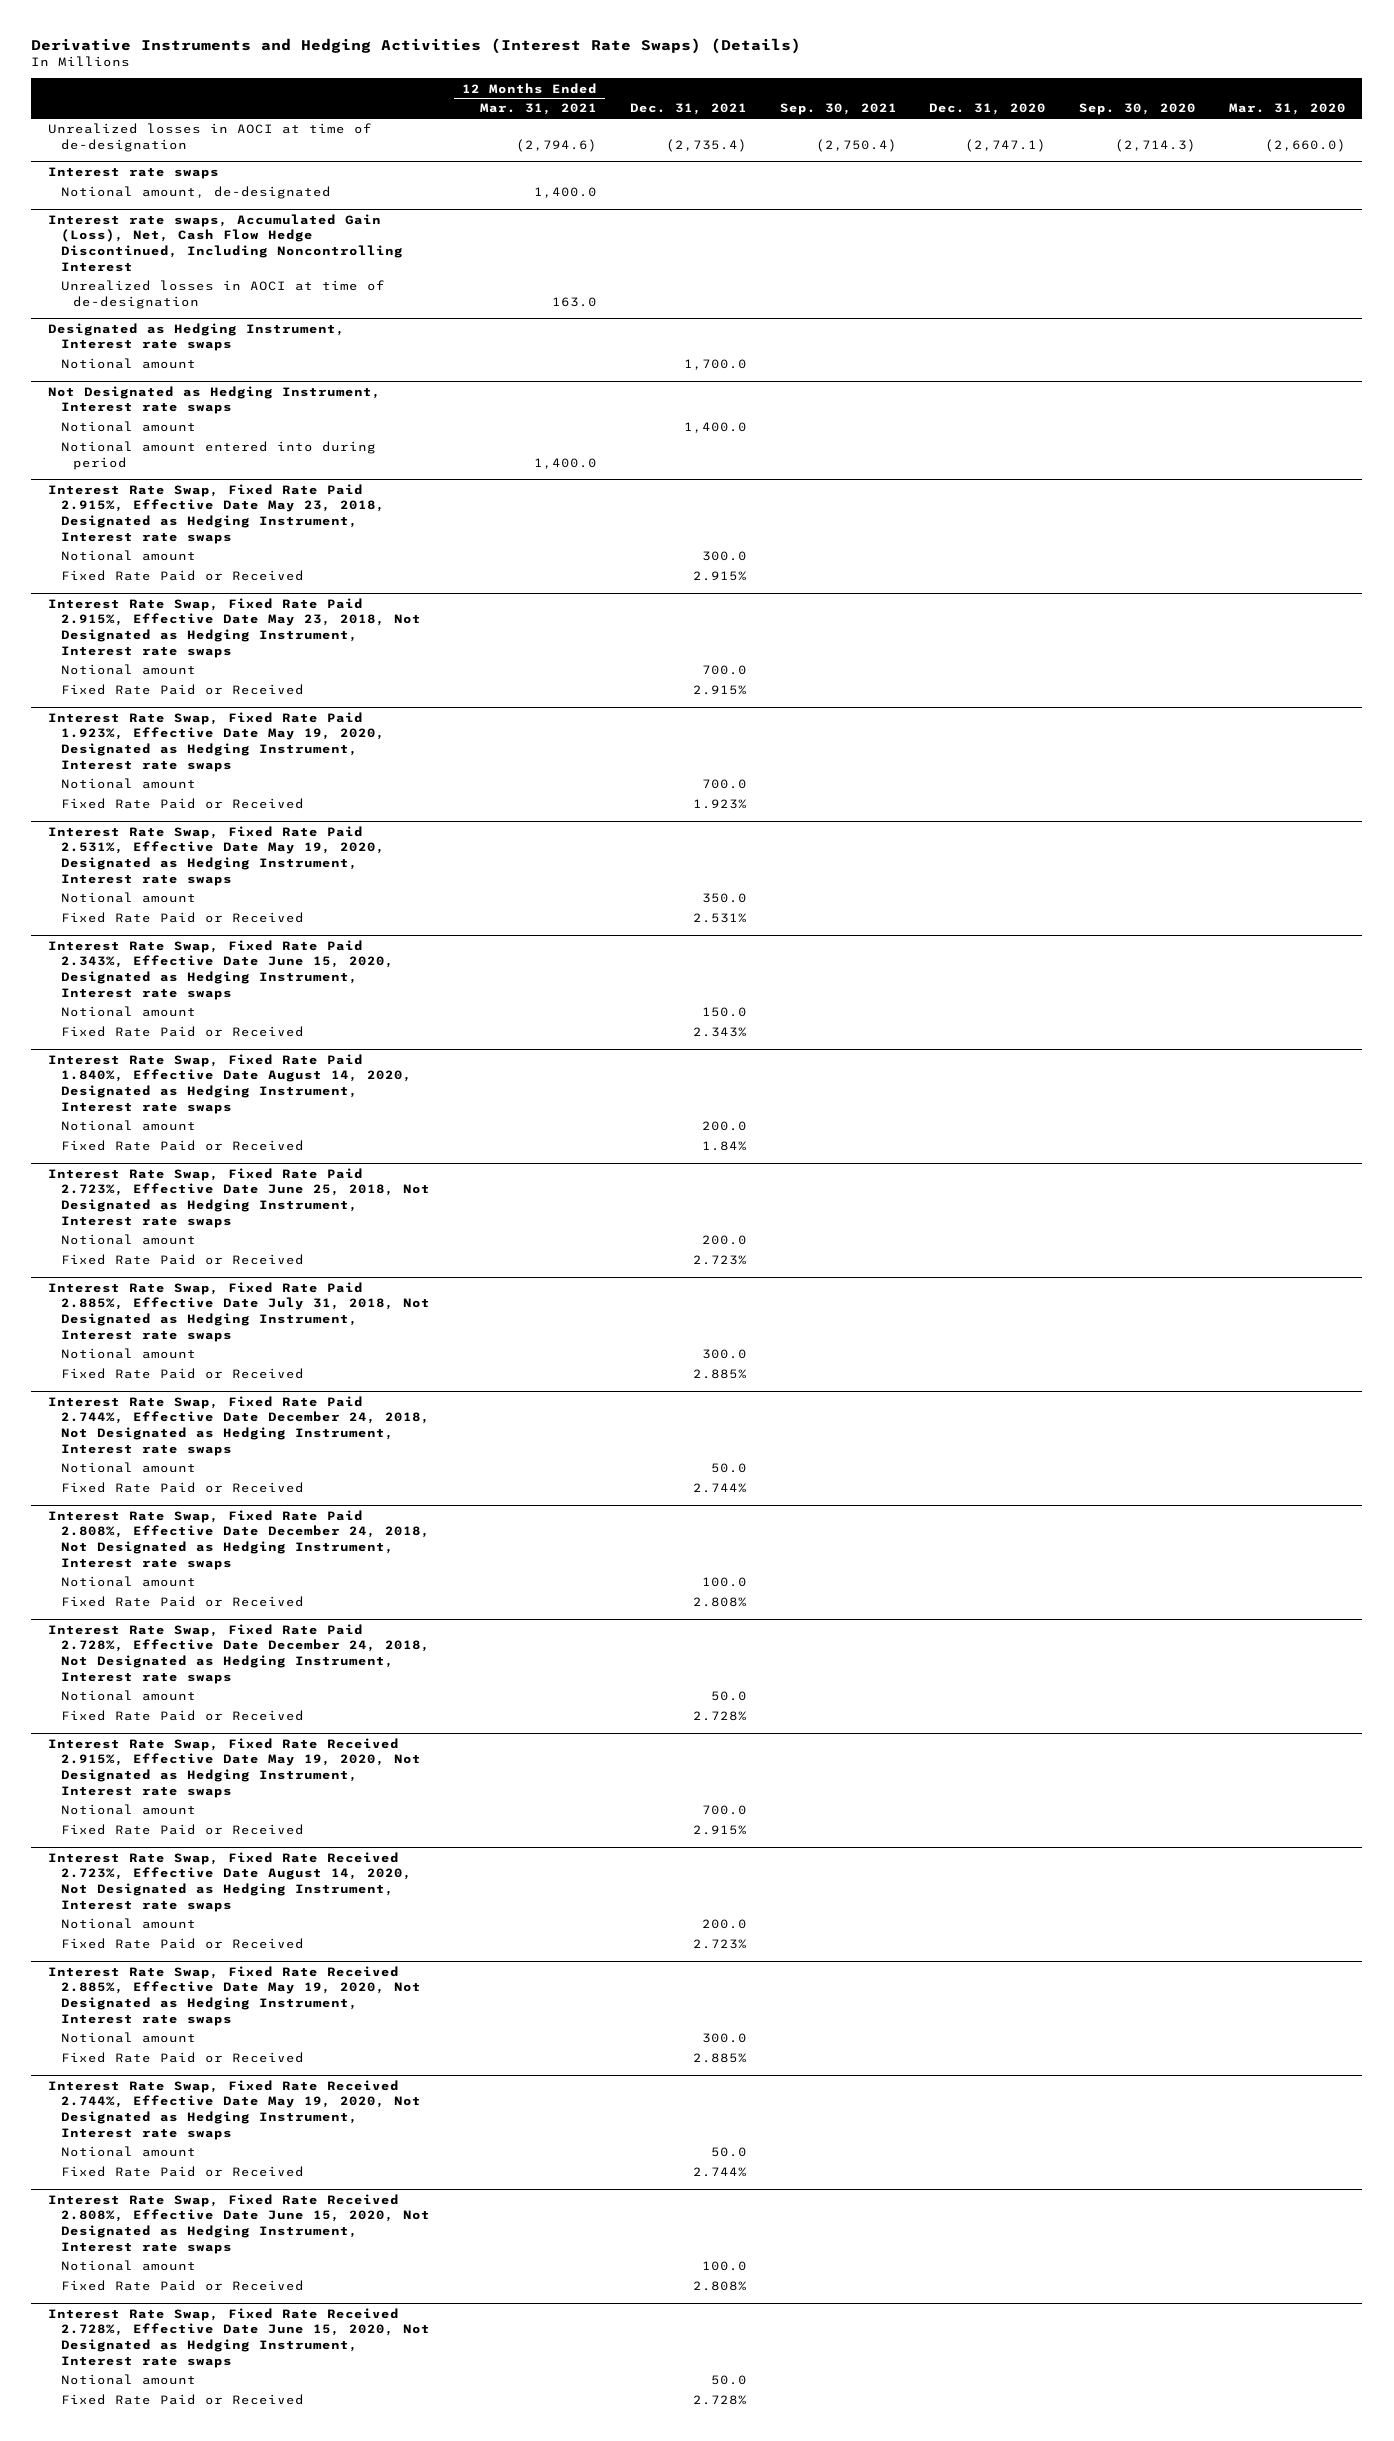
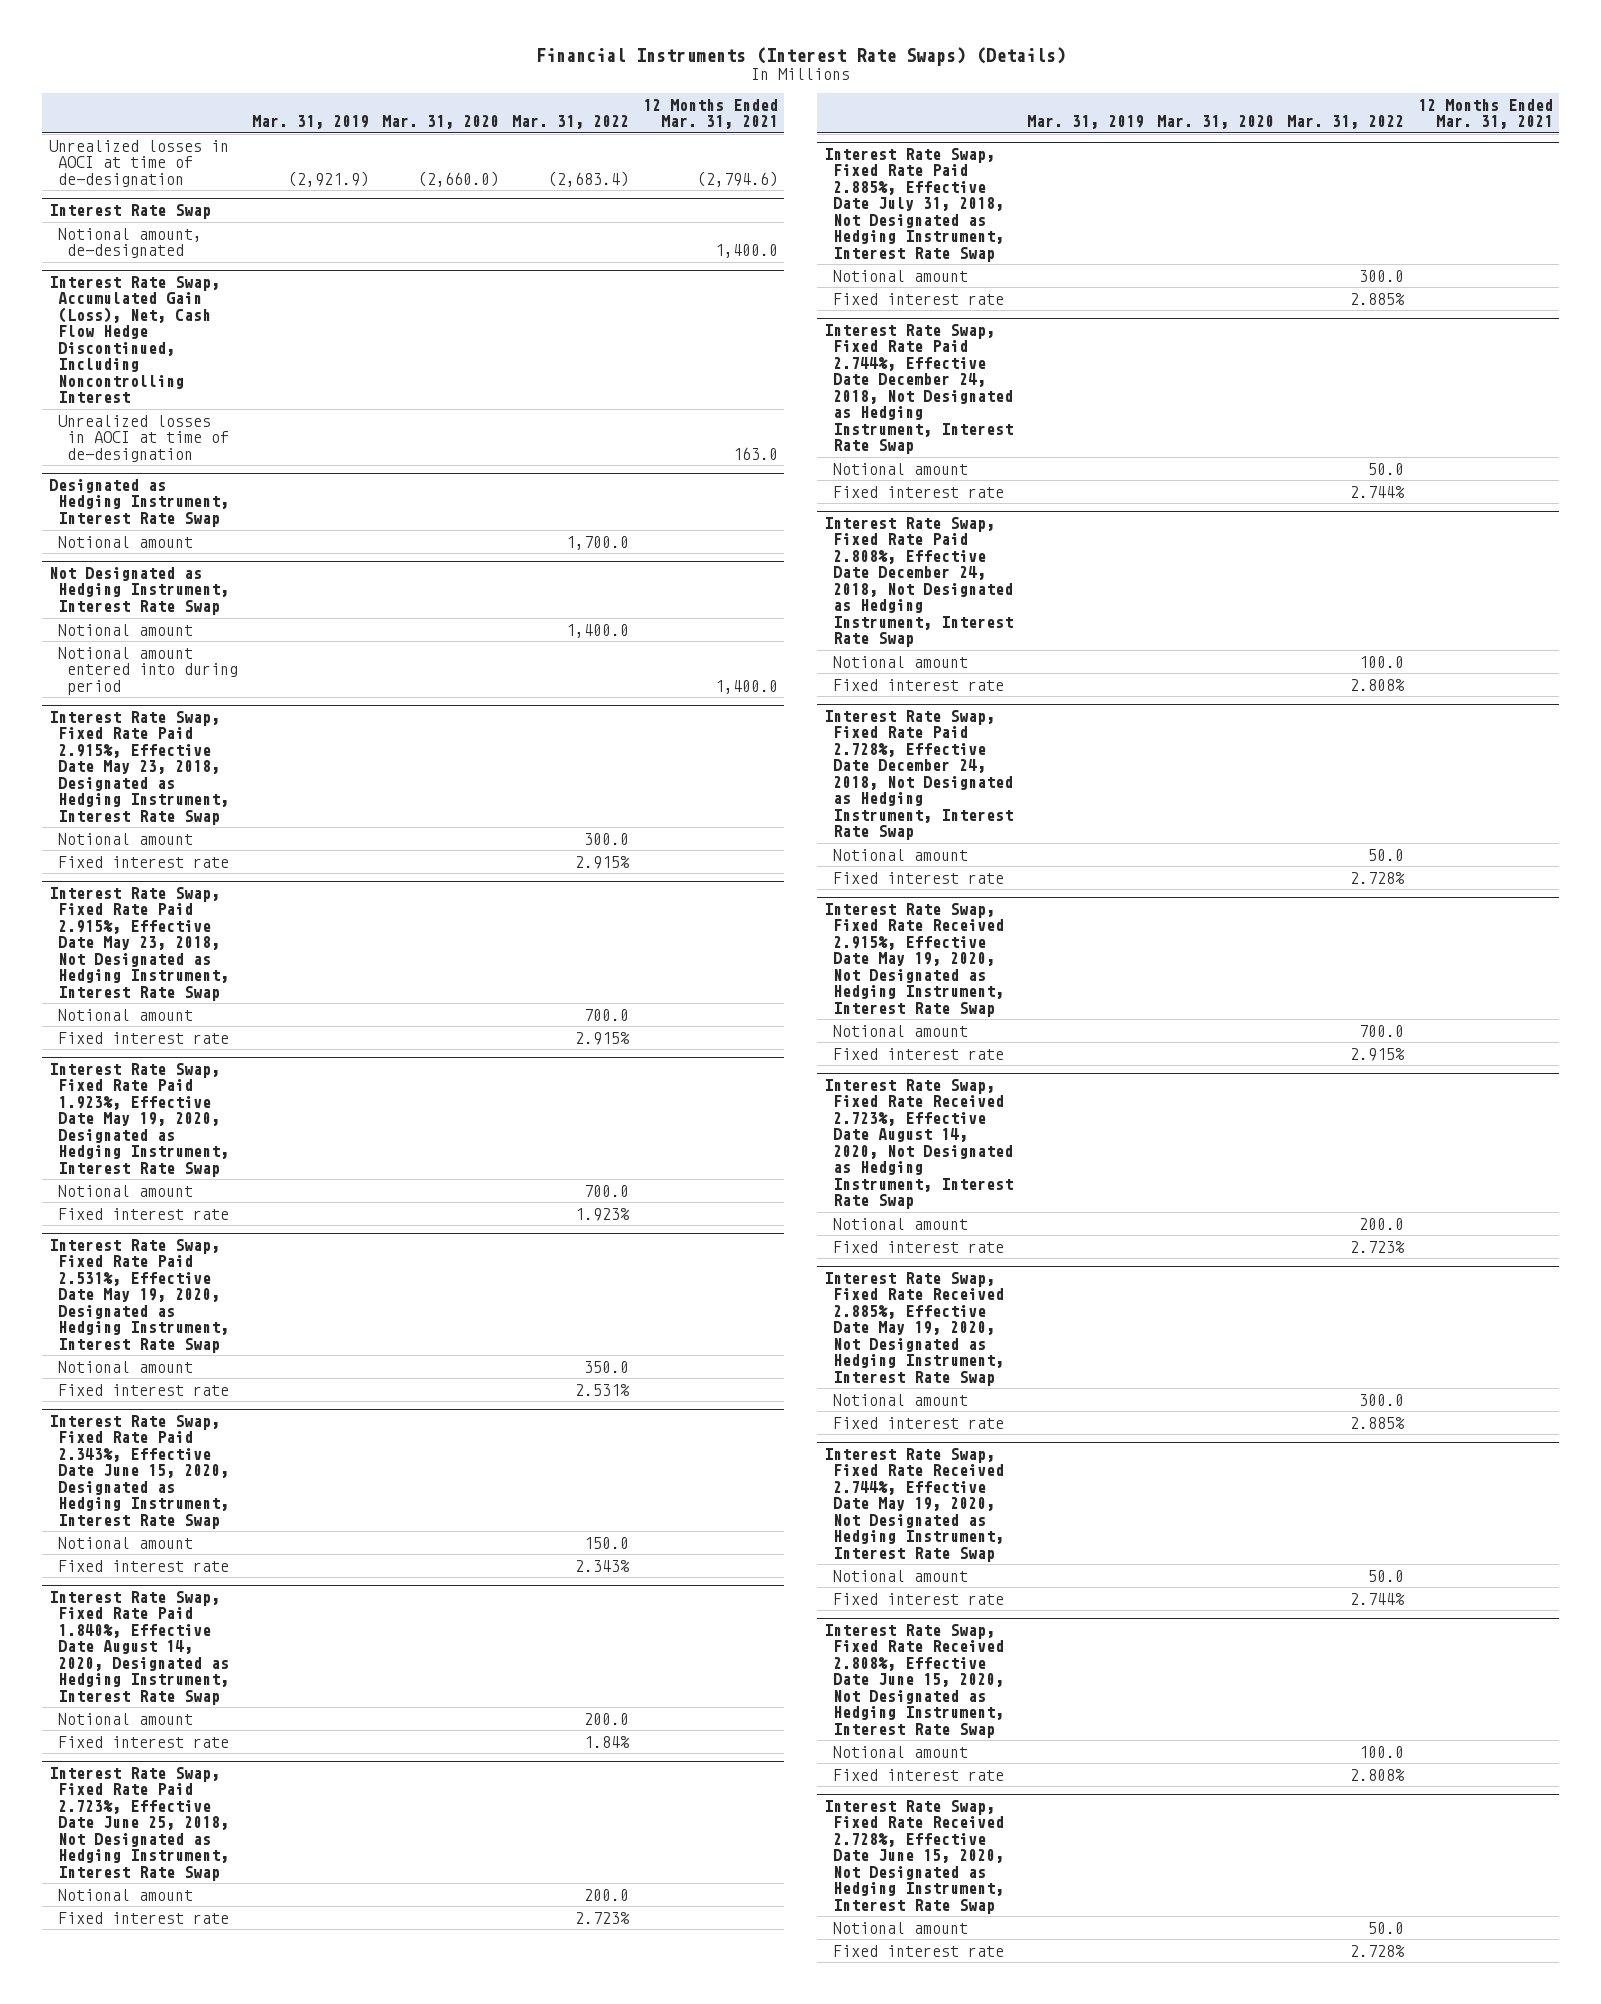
[31,38,802,55] Derivative Instruments and Hedging Activities (Interest Rate Swaps) (Details) -> [535,47,1066,67] Financial Instruments (Interest Rate Swaps) (Details)
[629,103,747,116] Dec. 31, 2021 -> none
[779,103,897,116] Sep. 30, 2021 -> none
[929,103,1047,116] Dec. 31, 2020 -> none
[1079,103,1197,116] Sep. 30, 2020 -> none
none -> [251,115,369,130] Mar. 31, 2019
none -> [512,115,630,130] Mar. 31, 2022
[47,166,219,179] Interest rate swaps -> [48,203,211,219] Interest Rate Swap
[47,213,403,272] Interest rate swaps, Accumulated Gain (Loss), Net, Cash Flow Hedge Discontinued, Including Noncontrolling Interest -> [48,275,220,403] Interest Rate Swap, Accumulated Gain (Loss), Net, Cash Flow Hedge Discontinued, Including Noncontrolling Interest
[47,322,345,352] Designated as Hedging Instrument, Interest rate swaps -> [48,478,229,527] Designated as Hedging Instrument, Interest Rate Swap
[47,385,381,415] Not Designated as Hedging Instrument, Interest rate swaps -> [48,566,229,615] Not Designated as Hedging Instrument, Interest Rate Swap
[47,483,385,544] Interest Rate Swap, Fixed Rate Paid 2.915%, Effective Date May 23, 2018, Designated as Hedging Instrument, Interest rate swaps -> [48,710,229,825] Interest Rate Swap, Fixed Rate Paid 2.915%, Effective Date May 23, 2018, Designated as Hedging Instrument, Interest Rate Swap
[60,570,304,582] Fixed Rate Paid or Received -> [57,855,229,868] Fixed interest rate
[47,597,421,658] Interest Rate Swap, Fixed Rate Paid 2.915%, Effective Date May 23, 2018, Not Designated as Hedging Instrument, Interest rate swaps -> [48,886,229,1001] Interest Rate Swap, Fixed Rate Paid 2.915%, Effective Date May 23, 2018, Not Designated as Hedging Instrument, Interest Rate Swap
[60,684,304,696] Fixed Rate Paid or Received -> [57,1031,229,1044] Fixed interest rate
[47,711,385,772] Interest Rate Swap, Fixed Rate Paid 1.923%, Effective Date May 19, 2020, Designated as Hedging Instrument, Interest rate swaps -> [48,1062,229,1177] Interest Rate Swap, Fixed Rate Paid 1.923%, Effective Date May 19, 2020, Designated as Hedging Instrument, Interest Rate Swap
[60,798,304,810] Fixed Rate Paid or Received -> [57,1207,229,1220] Fixed interest rate
[47,825,385,886] Interest Rate Swap, Fixed Rate Paid 2.531%, Effective Date May 19, 2020, Designated as Hedging Instrument, Interest rate swaps -> [48,1238,229,1353] Interest Rate Swap, Fixed Rate Paid 2.531%, Effective Date May 19, 2020, Designated as Hedging Instrument, Interest Rate Swap
[60,912,304,924] Fixed Rate Paid or Received -> [57,1383,229,1396] Fixed interest rate
[47,939,394,1000] Interest Rate Swap, Fixed Rate Paid 2.343%, Effective Date June 15, 2020, Designated as Hedging Instrument, Interest rate swaps -> [48,1414,229,1529] Interest Rate Swap, Fixed Rate Paid 2.343%, Effective Date June 15, 2020, Designated as Hedging Instrument, Interest Rate Swap
[60,1026,304,1038] Fixed Rate Paid or Received -> [57,1559,229,1572] Fixed interest rate
[47,1053,412,1114] Interest Rate Swap, Fixed Rate Paid 1.840%, Effective Date August 14, 2020, Designated as Hedging Instrument, Interest rate swaps -> [48,1590,229,1705] Interest Rate Swap, Fixed Rate Paid 1.840%, Effective Date August 14, 2020, Designated as Hedging Instrument, Interest Rate Swap
[60,1140,304,1152] Fixed Rate Paid or Received -> [57,1735,229,1748] Fixed interest rate
[47,1167,430,1228] Interest Rate Swap, Fixed Rate Paid 2.723%, Effective Date June 25, 2018, Not Designated as Hedging Instrument, Interest rate swaps -> [48,1766,229,1881] Interest Rate Swap, Fixed Rate Paid 2.723%, Effective Date June 25, 2018, Not Designated as Hedging Instrument, Interest Rate Swap
[60,1254,304,1266] Fixed Rate Paid or Received -> [57,1911,229,1924] Fixed interest rate
[47,1281,430,1342] Interest Rate Swap, Fixed Rate Paid 2.885%, Effective Date July 31, 2018, Not Designated as Hedging Instrument, Interest rate swaps -> [823,147,1004,262] Interest Rate Swap, Fixed Rate Paid 2.885%, Effective Date July 31, 2018, Not Designated as Hedging Instrument, Interest Rate Swap
[60,1368,304,1380] Fixed Rate Paid or Received -> [832,292,1004,305] Fixed interest rate
[47,1395,430,1456] Interest Rate Swap, Fixed Rate Paid 2.744%, Effective Date December 24, 2018, Not Designated as Hedging Instrument, Interest rate swaps -> [823,323,1013,454] Interest Rate Swap, Fixed Rate Paid 2.744%, Effective Date December 24, 2018, Not Designated as Hedging Instrument, Interest Rate Swap
[60,1482,304,1494] Fixed Rate Paid or Received -> [832,485,1004,498] Fixed interest rate
[47,1509,430,1570] Interest Rate Swap, Fixed Rate Paid 2.808%, Effective Date December 24, 2018, Not Designated as Hedging Instrument, Interest rate swaps -> [823,516,1013,647] Interest Rate Swap, Fixed Rate Paid 2.808%, Effective Date December 24, 2018, Not Designated as Hedging Instrument, Interest Rate Swap
[60,1596,304,1608] Fixed Rate Paid or Received -> [832,678,1004,691] Fixed interest rate
[47,1623,430,1684] Interest Rate Swap, Fixed Rate Paid 2.728%, Effective Date December 24, 2018, Not Designated as Hedging Instrument, Interest rate swaps -> [823,709,1013,840] Interest Rate Swap, Fixed Rate Paid 2.728%, Effective Date December 24, 2018, Not Designated as Hedging Instrument, Interest Rate Swap
[60,1710,304,1722] Fixed Rate Paid or Received -> [832,871,1004,884] Fixed interest rate
[47,1737,421,1798] Interest Rate Swap, Fixed Rate Received 2.915%, Effective Date May 19, 2020, Not Designated as Hedging Instrument, Interest rate swaps -> [823,902,1004,1017] Interest Rate Swap, Fixed Rate Received 2.915%, Effective Date May 19, 2020, Not Designated as Hedging Instrument, Interest Rate Swap
[60,1824,304,1836] Fixed Rate Paid or Received -> [832,1047,1004,1060] Fixed interest rate
[47,1851,412,1912] Interest Rate Swap, Fixed Rate Received 2.723%, Effective Date August 14, 2020, Not Designated as Hedging Instrument, Interest rate swaps -> [823,1078,1013,1209] Interest Rate Swap, Fixed Rate Received 2.723%, Effective Date August 14, 2020, Not Designated as Hedging Instrument, Interest Rate Swap
[60,1938,304,1950] Fixed Rate Paid or Received -> [832,1240,1004,1253] Fixed interest rate
[47,1965,421,2026] Interest Rate Swap, Fixed Rate Received 2.885%, Effective Date May 19, 2020, Not Designated as Hedging Instrument, Interest rate swaps -> [823,1271,1004,1386] Interest Rate Swap, Fixed Rate Received 2.885%, Effective Date May 19, 2020, Not Designated as Hedging Instrument, Interest Rate Swap
[60,2052,304,2064] Fixed Rate Paid or Received -> [832,1416,1004,1429] Fixed interest rate
[47,2079,421,2140] Interest Rate Swap, Fixed Rate Received 2.744%, Effective Date May 19, 2020, Not Designated as Hedging Instrument, Interest rate swaps -> [823,1447,1004,1562] Interest Rate Swap, Fixed Rate Received 2.744%, Effective Date May 19, 2020, Not Designated as Hedging Instrument, Interest Rate Swap
[60,2166,304,2178] Fixed Rate Paid or Received -> [832,1592,1004,1605] Fixed interest rate
[47,2193,430,2254] Interest Rate Swap, Fixed Rate Received 2.808%, Effective Date June 15, 2020, Not Designated as Hedging Instrument, Interest rate swaps -> [823,1623,1004,1738] Interest Rate Swap, Fixed Rate Received 2.808%, Effective Date June 15, 2020, Not Designated as Hedging Instrument, Interest Rate Swap
[60,2280,304,2292] Fixed Rate Paid or Received -> [832,1768,1004,1781] Fixed interest rate
[47,2307,430,2368] Interest Rate Swap, Fixed Rate Received 2.728%, Effective Date June 15, 2020, Not Designated as Hedging Instrument, Interest rate swaps -> [823,1799,1004,1914] Interest Rate Swap, Fixed Rate Received 2.728%, Effective Date June 15, 2020, Not Designated as Hedging Instrument, Interest Rate Swap
[60,2394,304,2406] Fixed Rate Paid or Received -> [832,1944,1004,1957] Fixed interest rate

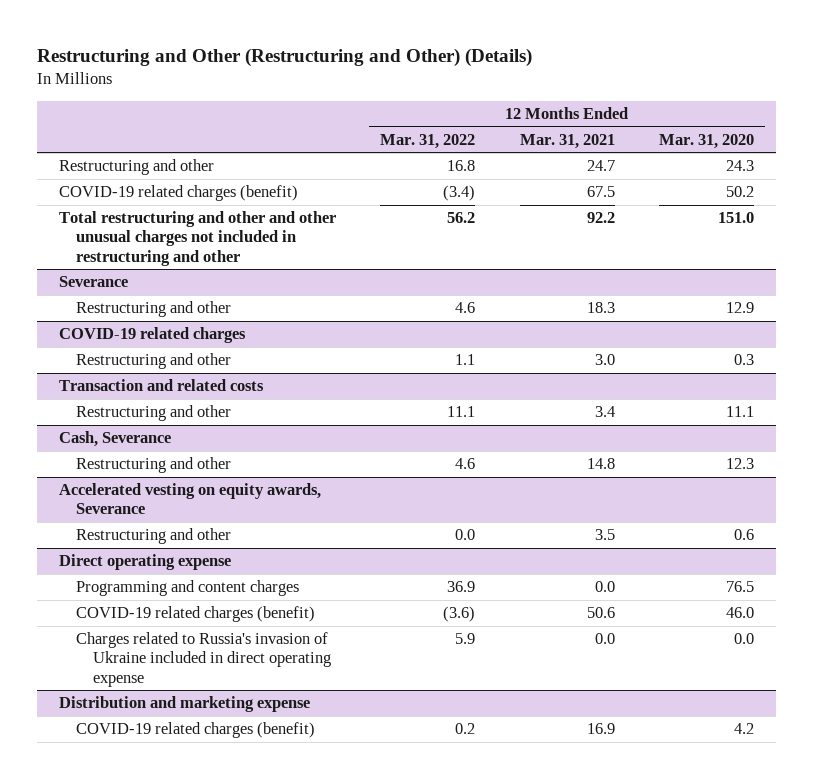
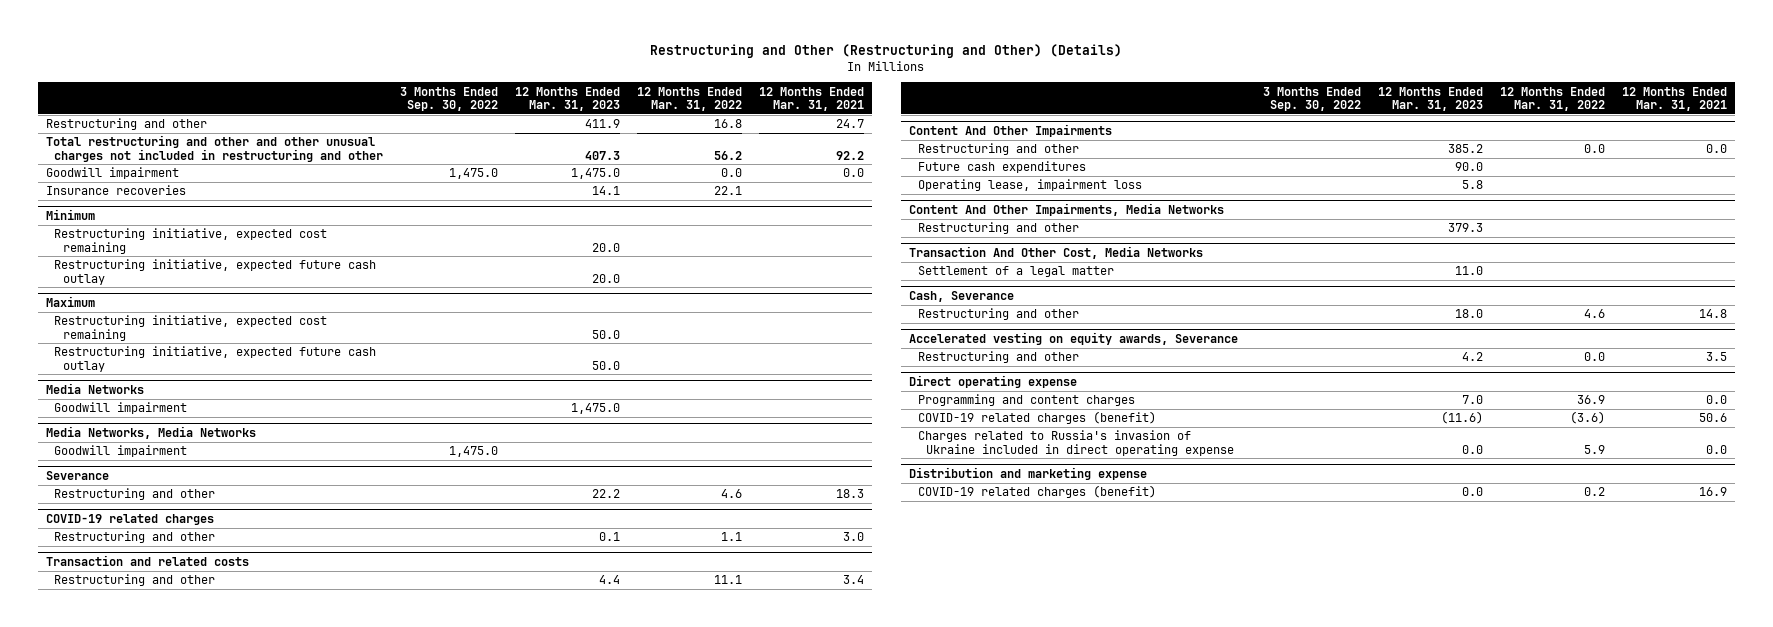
[658,133,754,149] Mar. 31, 2020 -> none
none -> [400,86,499,111] 3 Months Ended Sep. 30, 2022
none -> [514,86,620,111] 12 Months Ended Mar. 31, 2023
[58,185,298,202] COVID-19 related charges (benefit) -> none
none -> [45,167,179,180] Goodwill impairment
none -> [45,185,186,196] Insurance recoveries
none -> [45,208,95,220] Minimum
none -> [54,228,328,254] Restructuring initiative, expected cost remaining
none -> [54,259,377,285] Restructuring initiative, expected future cash outlay
none -> [45,295,95,307] Maximum
none -> [54,315,328,341] Restructuring initiative, expected cost remaining
none -> [54,346,377,372] Restructuring initiative, expected future cash outlay
none -> [45,382,144,394] Media Networks
none -> [54,402,188,415] Goodwill impairment
none -> [45,425,256,439] Media Networks, Media Networks
none -> [54,445,188,458] Goodwill impairment
none -> [909,123,1113,137] Content And Other Impairments
none -> [917,143,1079,156] Restructuring and other
none -> [917,161,1086,174] Future cash expenditures
none -> [917,179,1142,192] Operating lease, impairment loss
none -> [909,202,1225,216] Content And Other Impairments, Media Networks
none -> [917,222,1079,235] Restructuring and other
none -> [909,245,1204,259] Transaction And Other Cost, Media Networks
none -> [917,266,1114,278] Settlement of a legal matter

